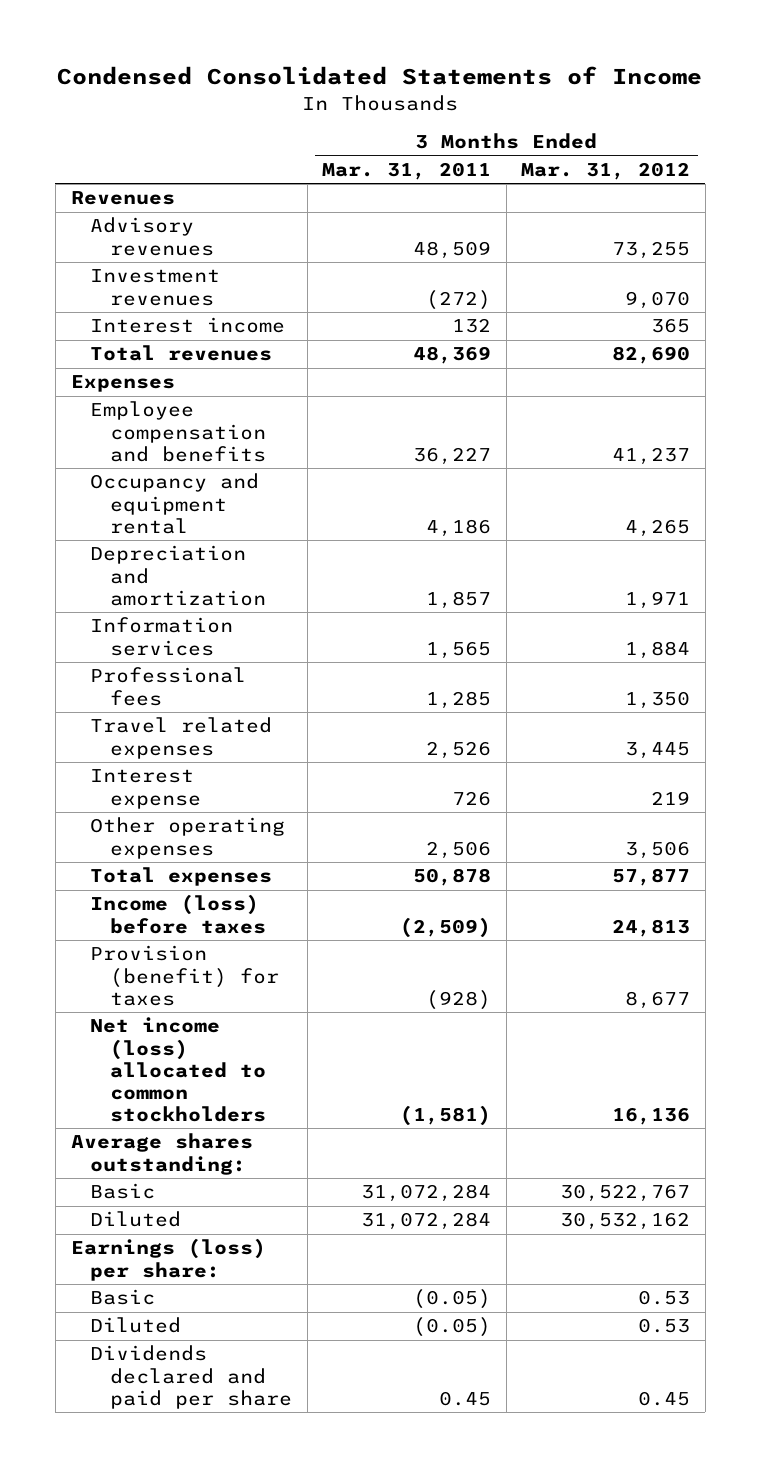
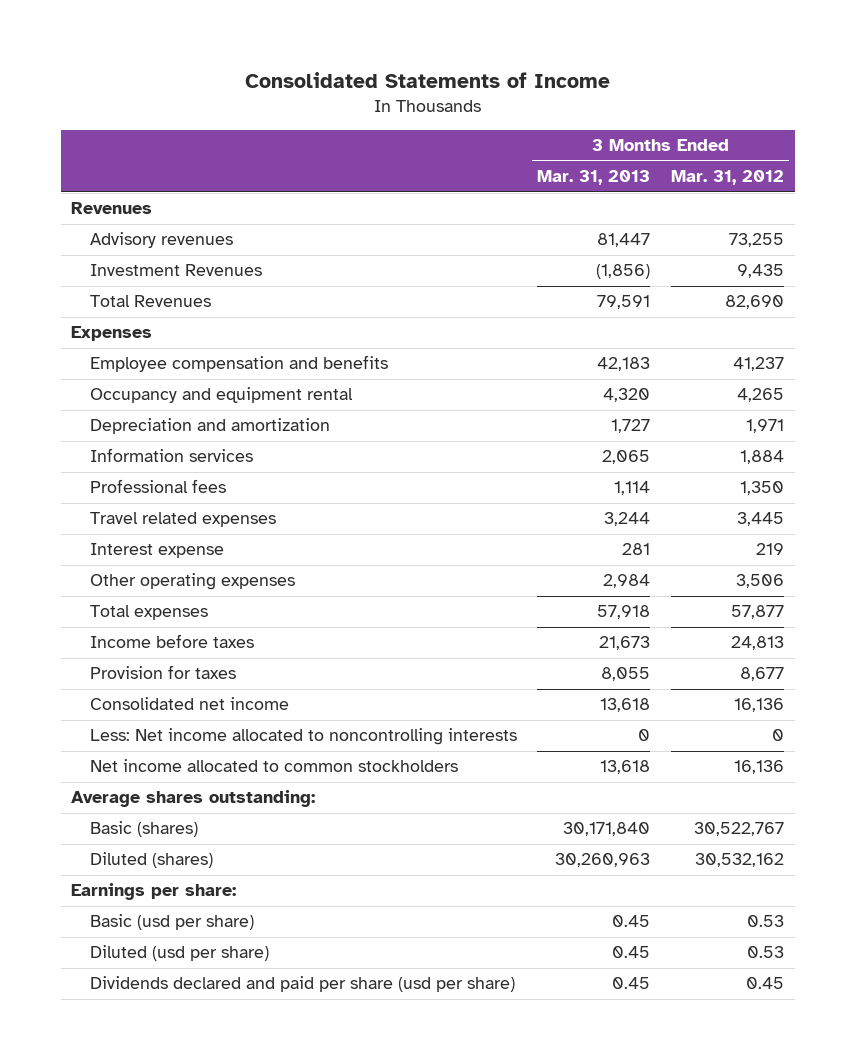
[57,66,703,86] Condensed Consolidated Statements of Income -> [244,72,610,89] Consolidated Statements of Income
[322,162,492,181] Mar. 31, 2011 -> none
none -> [537,170,651,186] Mar. 31, 2013
[90,317,286,334] Interest income -> none
[90,269,221,306] Investment revenues -> [89,264,262,277] Investment Revenues
[625,290,691,309] 9,070 -> [737,264,785,279] 9,435
[90,345,273,362] Total revenues -> [89,295,211,308] Total Revenues
[90,894,267,934] Income (loss) before taxes -> [89,634,254,649] Income before taxes
[90,945,280,1006] Provision (benefit) for taxes -> [89,665,236,680] Provision for taxes
none -> [89,697,289,711] Consolidated net income
none -> [89,728,517,746] Less: Net income allocated to noncontrolling interests
[90,1017,267,1123] Net income (loss) allocated to common stockholders -> [89,759,458,773] Net income allocated to common stockholders
[90,1183,156,1200] Basic -> [89,821,198,838] Basic (shares)
[90,1211,182,1228] Diluted -> [89,852,213,869] Diluted (shares)
[70,1238,266,1281] Earnings (loss) per share: -> [71,883,237,901] Earnings per share:
[90,1289,156,1306] Basic -> [89,914,254,931] Basic (usd per share)
[90,1317,182,1334] Diluted -> [89,945,269,962] Diluted (usd per share)
[90,1345,293,1409] Dividends declared and paid per share -> [89,976,515,993] Dividends declared and paid per share (usd per share)

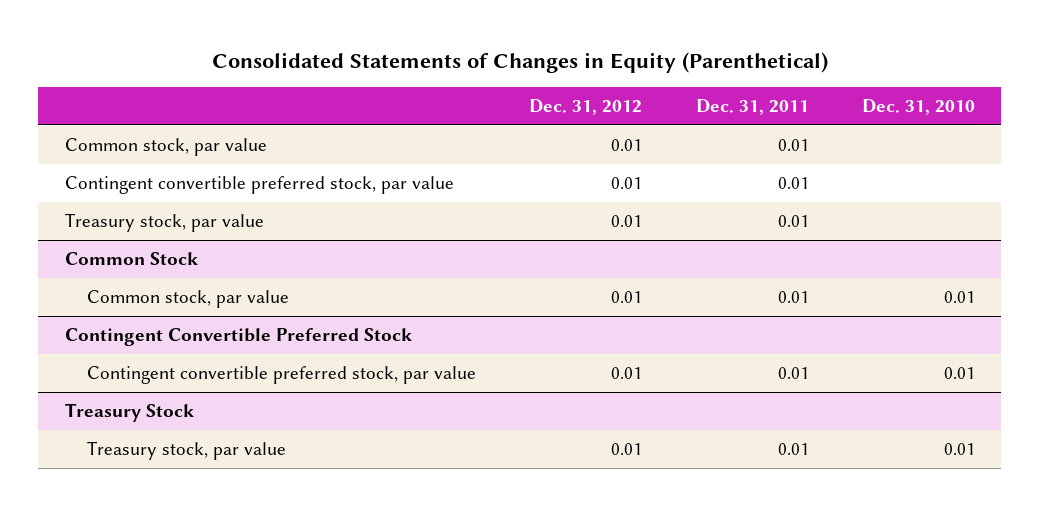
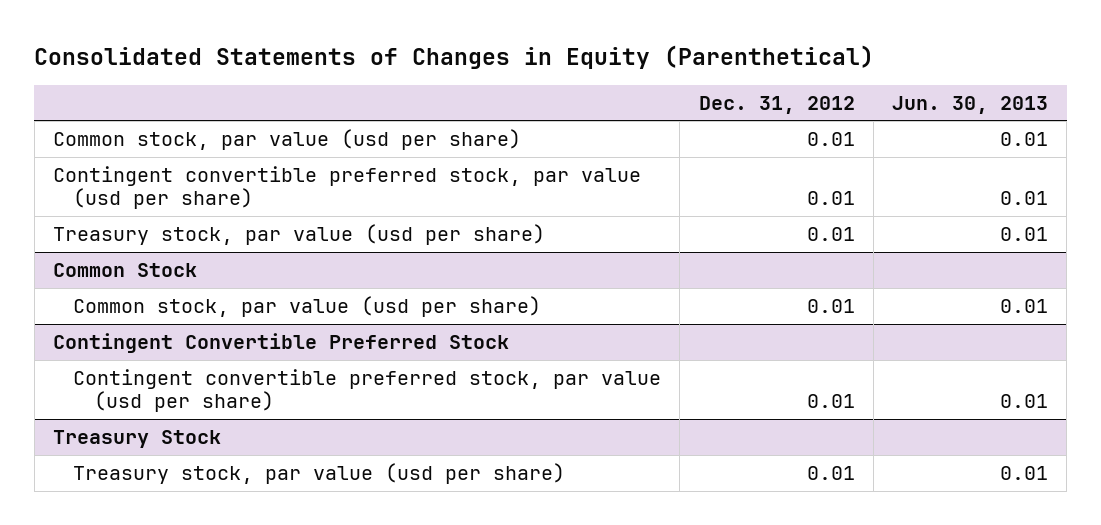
[695,98,809,115] Dec. 31, 2011 -> none
[861,98,975,115] Dec. 31, 2010 -> none
none -> [892,95,1049,114] Jun. 30, 2013
[64,138,267,157] Common stock, par value -> [52,129,521,151] Common stock, par value (usd per share)
[64,176,454,195] Contingent convertible preferred stock, par value -> [52,166,641,210] Contingent convertible preferred stock, par value (usd per share)
[64,213,264,233] Treasury stock, par value -> [52,224,545,246] Treasury stock, par value (usd per share)
[87,290,290,309] Common stock, par value -> [73,296,542,318] Common stock, par value (usd per share)
[87,366,477,385] Contingent convertible preferred stock, par value -> [73,369,662,413] Contingent convertible preferred stock, par value (usd per share)
[87,441,287,461] Treasury stock, par value -> [73,463,566,485] Treasury stock, par value (usd per share)

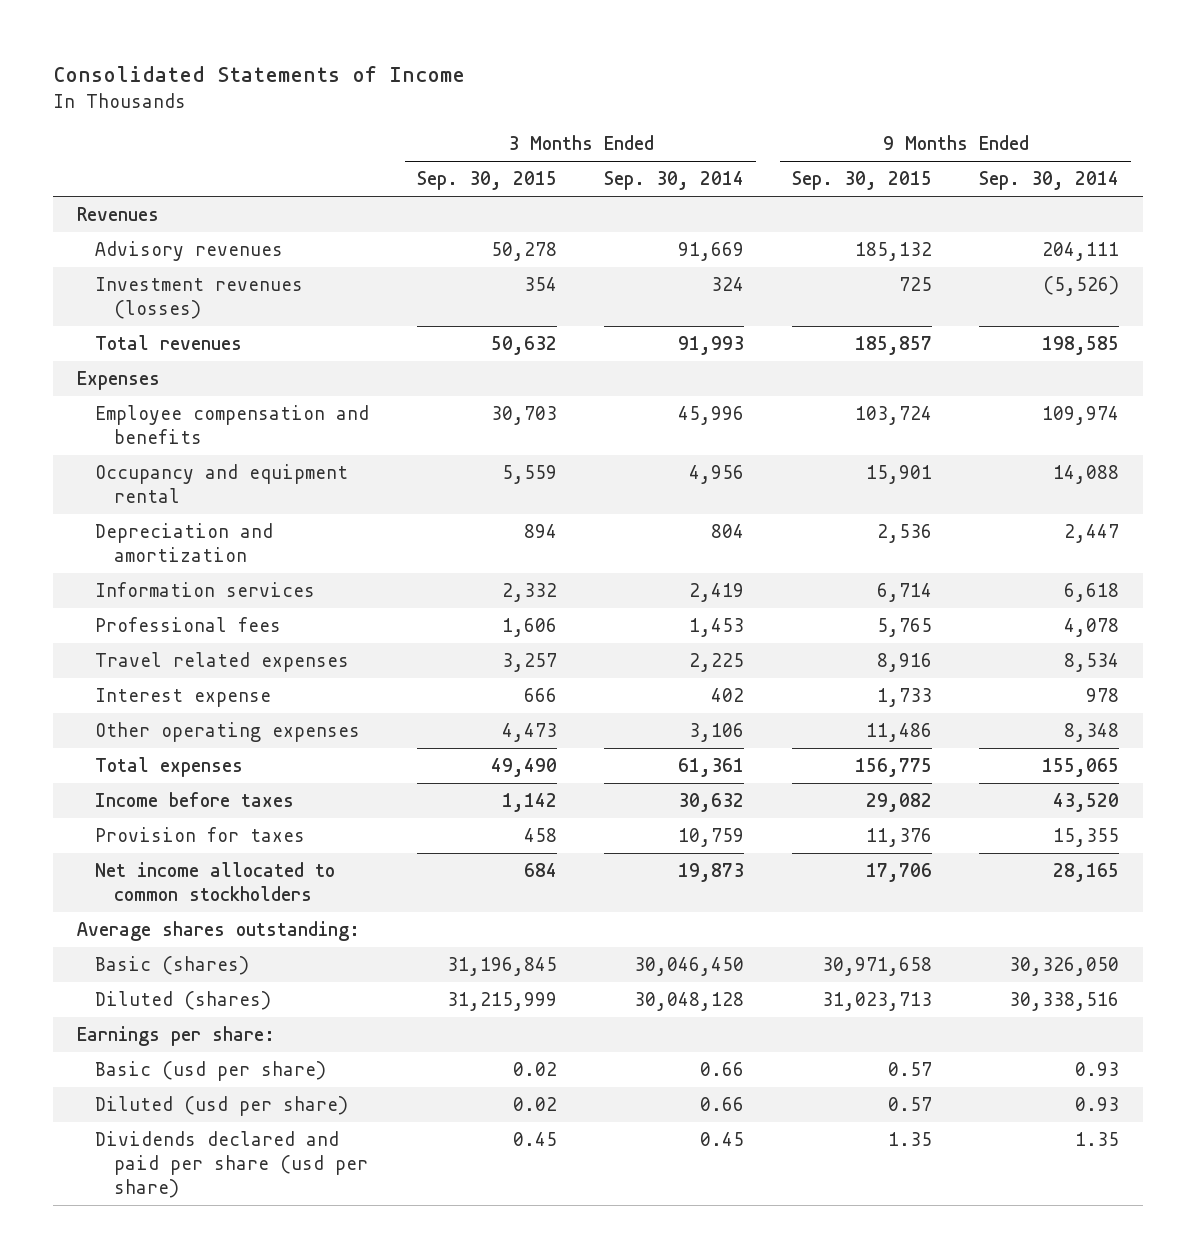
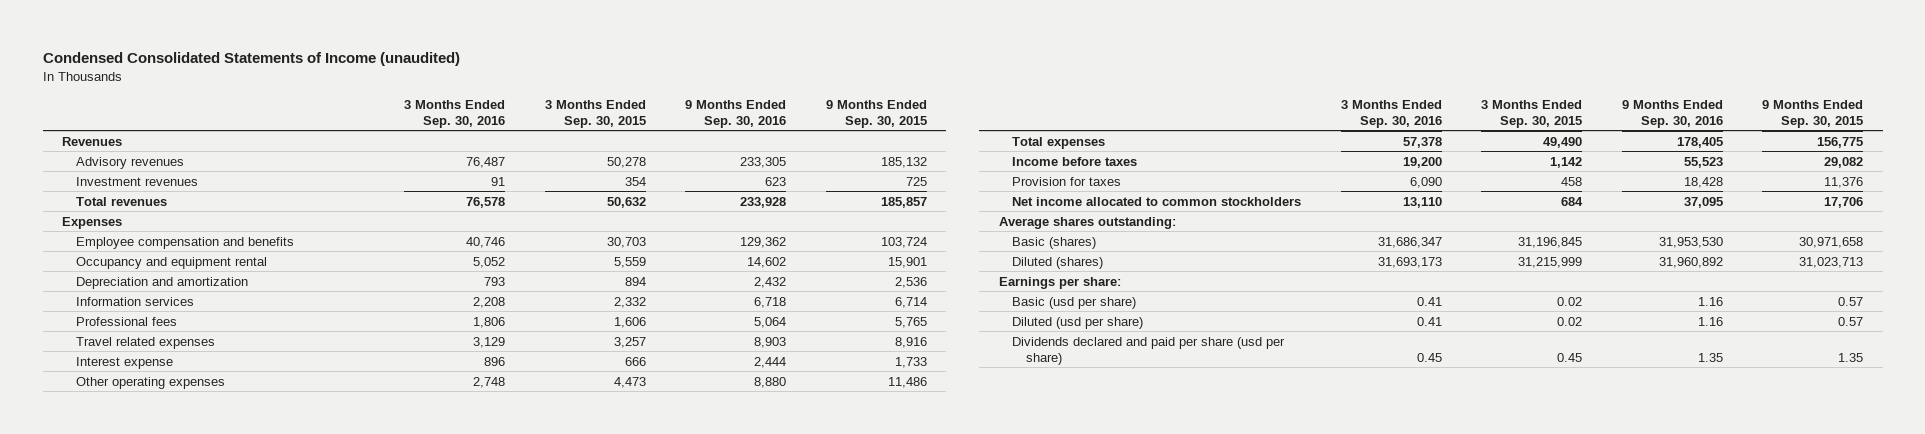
[52,66,465,83] Consolidated Statements of Income -> [42,52,460,67] Condensed Consolidated Statements of Income (unaudited)
[604,171,745,191] Sep. 30, 2014 -> none
[979,171,1120,191] Sep. 30, 2014 -> none
none -> [404,99,506,128] 3 Months Ended Sep. 30, 2016
none -> [685,99,787,128] 9 Months Ended Sep. 30, 2016
[95,276,304,319] Investment revenues (losses) -> [75,176,198,186] Investment revenues

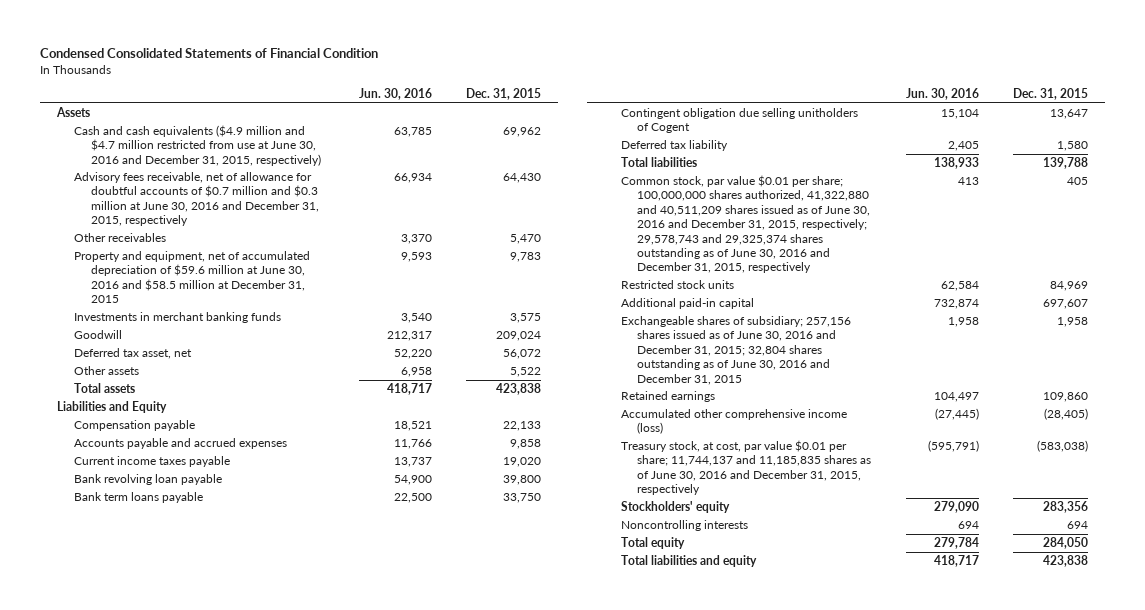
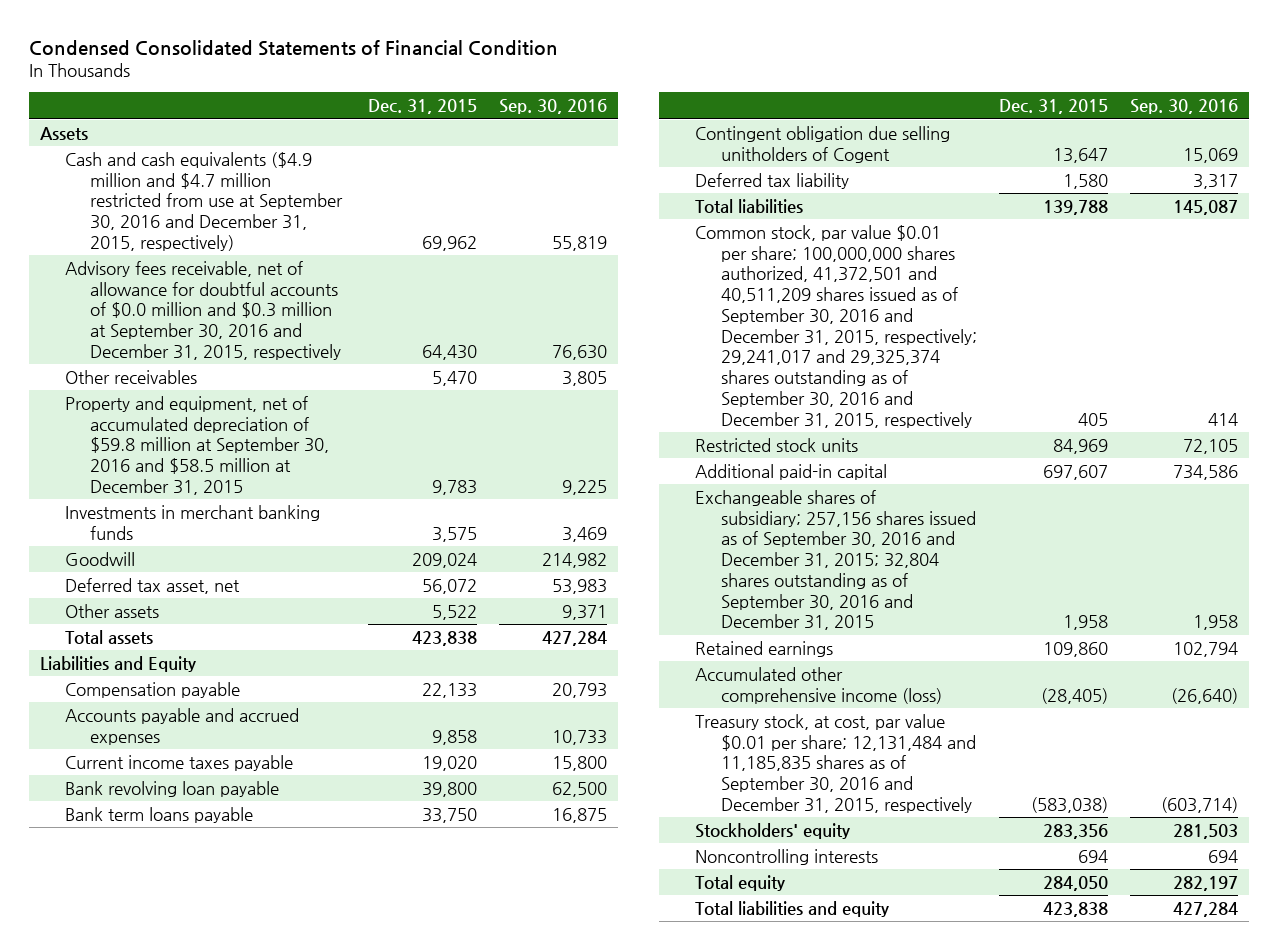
[358,88,432,101] Jun. 30, 2016 -> none
none -> [499,99,608,115] Sep. 30, 2016
[73,124,321,166] Cash and cash equivalents ($4.9 million and $4.7 million restricted from use at June 30, 2016 and December 31, 2015, respectively) -> [64,151,344,251] Cash and cash equivalents ($4.9 million and $4.7 million restricted from use at September 30, 2016 and December 31, 2015, respectively)
[73,171,319,227] Advisory fees receivable, net of allowance for doubtful accounts of $0.7 million and $0.3 million at June 30, 2016 and December 31, 2015, respectively -> [64,260,342,360] Advisory fees receivable, net of allowance for doubtful accounts of $0.0 million and $0.3 million at September 30, 2016 and December 31, 2015, respectively
[73,250,310,304] Property and equipment, net of accumulated depreciation of $59.6 million at June 30, 2016 and $58.5 million at December 31, 2015 -> [64,395,330,495] Property and equipment, net of accumulated depreciation of $59.8 million at September 30, 2016 and $58.5 million at December 31, 2015
[620,174,871,274] Common stock, par value $0.01 per share; 100,000,000 shares authorized, 41,322,880 and 40,511,209 shares issued as of June 30, 2016 and December 31, 2015, respectively; 29,578,743 and 29,325,374 shares outstanding as of June 30, 2016 and December 31, 2015, respectively -> [695,224,977,428] Common stock, par value $0.01 per share; 100,000,000 shares authorized, 41,372,501 and 40,511,209 shares issued as of September 30, 2016 and December 31, 2015, respectively; 29,241,017 and 29,325,374 shares outstanding as of September 30, 2016 and December 31, 2015, respectively
[620,315,851,385] Exchangeable shares of subsidiary; 257,156 shares issued as of June 30, 2016 and December 31, 2015; 32,804 shares outstanding as of June 30, 2016 and December 31, 2015 -> [695,489,976,631] Exchangeable shares of subsidiary; 257,156 shares issued as of September 30, 2016 and December 31, 2015; 32,804 shares outstanding as of September 30, 2016 and December 31, 2015
[620,439,872,496] Treasury stock, at cost, par value $0.01 per share; 11,744,137 and 11,185,835 shares as of June 30, 2016 and December 31, 2015, respectively -> [695,713,976,813] Treasury stock, at cost, par value $0.01 per share; 12,131,484 and 11,185,835 shares as of September 30, 2016 and December 31, 2015, respectively

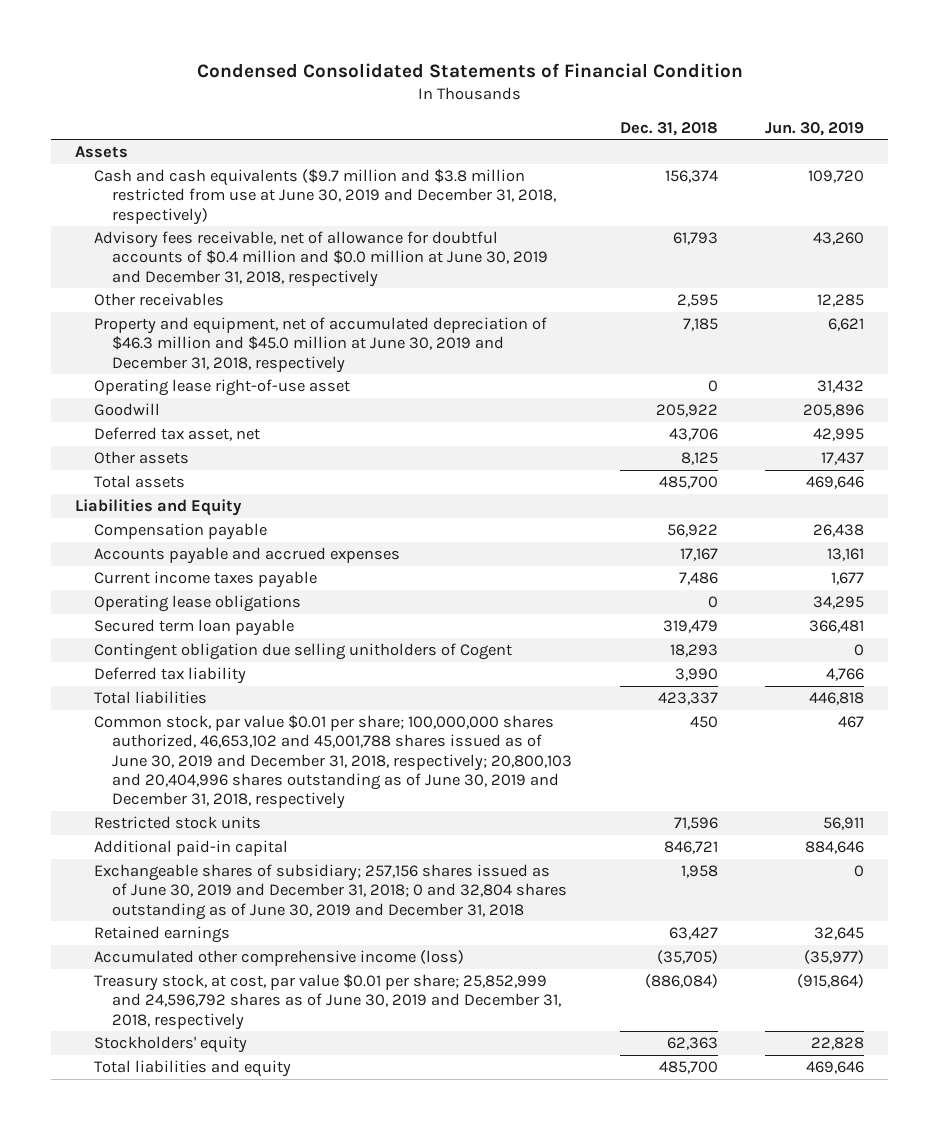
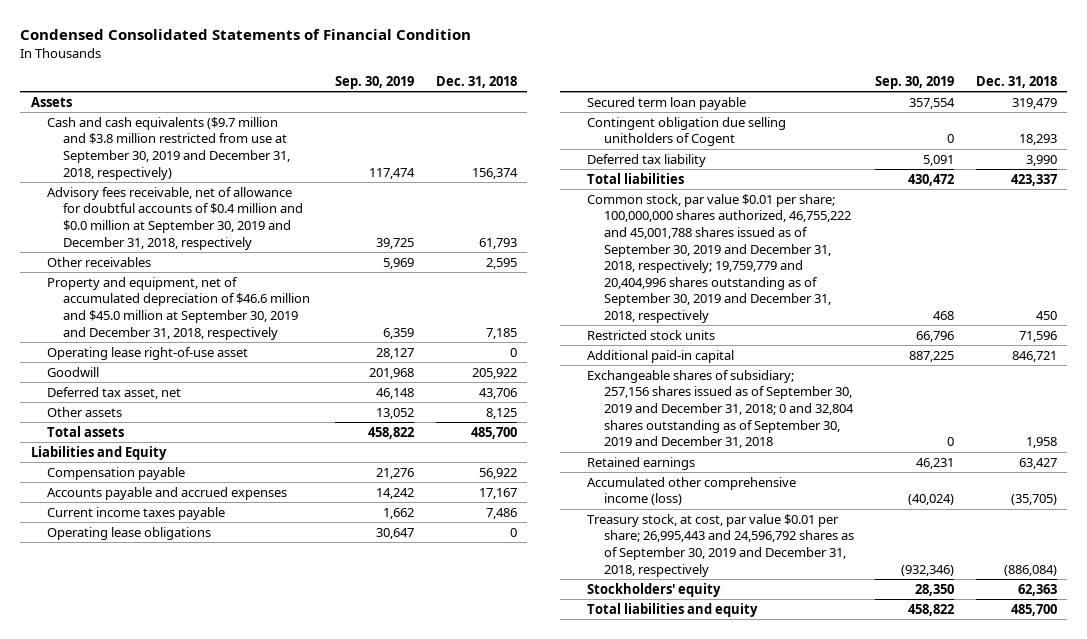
[765,121,865,136] Jun. 30, 2019 -> none
none -> [335,76,415,90] Sep. 30, 2019
[93,168,557,225] Cash and cash equivalents ($9.7 million and $3.8 million restricted from use at June 30, 2019 and December 31, 2018, respectively) -> [47,116,291,180] Cash and cash equivalents ($9.7 million and $3.8 million restricted from use at September 30, 2019 and December 31, 2018, respectively)
[93,230,549,287] Advisory fees receivable, net of allowance for doubtful accounts of $0.4 million and $0.0 million at June 30, 2019 and December 31, 2018, respectively -> [47,186,304,250] Advisory fees receivable, net of allowance for doubtful accounts of $0.4 million and $0.0 million at September 30, 2019 and December 31, 2018, respectively
[93,316,547,373] Property and equipment, net of accumulated depreciation of $46.3 million and $45.0 million at June 30, 2019 and December 31, 2018, respectively -> [47,276,311,340] Property and equipment, net of accumulated depreciation of $46.6 million and $45.0 million at September 30, 2019 and December 31, 2018, respectively
[93,714,573,810] Common stock, par value $0.01 per share; 100,000,000 shares authorized, 46,653,102 and 45,001,788 shares issued as of June 30, 2019 and December 31, 2018, respectively; 20,800,103 and 20,404,996 shares outstanding as of June 30, 2019 and December 31, 2018, respectively -> [587,193,851,323] Common stock, par value $0.01 per share; 100,000,000 shares authorized, 46,755,222 and 45,001,788 shares issued as of September 30, 2019 and December 31, 2018, respectively; 19,759,779 and 20,404,996 shares outstanding as of September 30, 2019 and December 31, 2018, respectively
[93,863,568,920] Exchangeable shares of subsidiary; 257,156 shares issued as of June 30, 2019 and December 31, 2018; 0 and 32,804 shares outstanding as of June 30, 2019 and December 31, 2018 -> [587,369,854,449] Exchangeable shares of subsidiary; 257,156 shares issued as of September 30, 2019 and December 31, 2018; 0 and 32,804 shares outstanding as of September 30, 2019 and December 31, 2018
[93,973,562,1030] Treasury stock, at cost, par value $0.01 per share; 25,852,999 and 24,596,792 shares as of June 30, 2019 and December 31, 2018, respectively -> [587,513,854,577] Treasury stock, at cost, par value $0.01 per share; 26,995,443 and 24,596,792 shares as of September 30, 2019 and December 31, 2018, respectively

